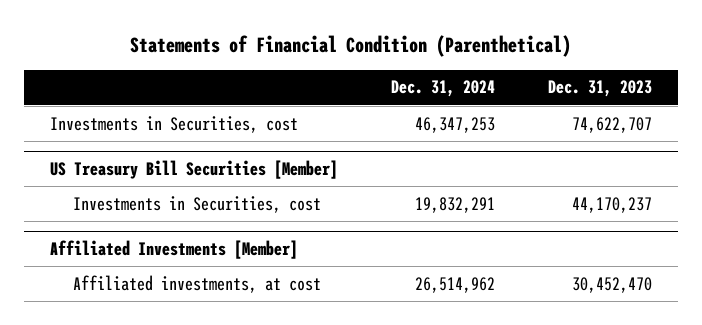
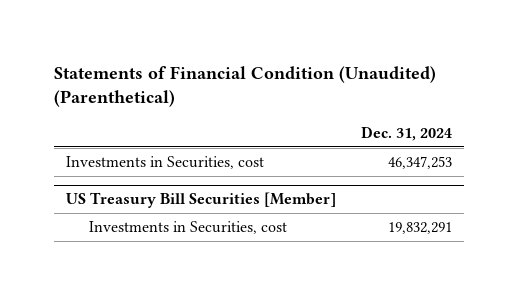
[130,34,572,57] Statements of Financial Condition (Parenthetical) -> [54,65,437,108] Statements of Financial Condition (Unaudited) (Parenthetical)
[548,80,653,98] Dec. 31, 2023 -> none
[50,240,299,260] Affiliated Investments [Member] -> none
[73,274,322,293] Affiliated investments, at cost -> none

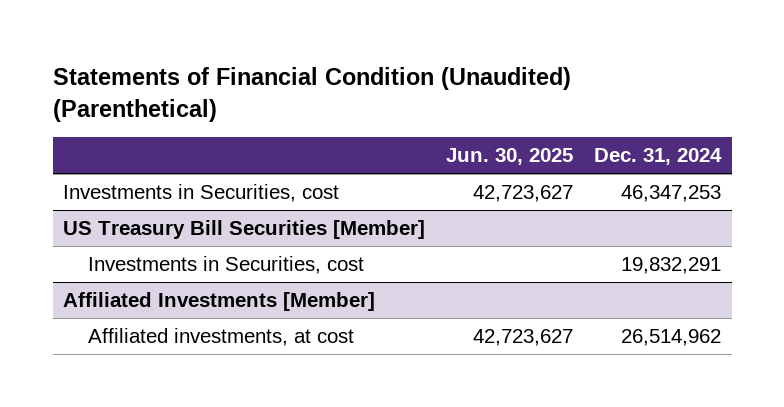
none -> [446,148,574,166] Jun. 30, 2025
none -> [63,292,376,312] Affiliated Investments [Member]
none -> [87,328,354,347] Affiliated investments, at cost

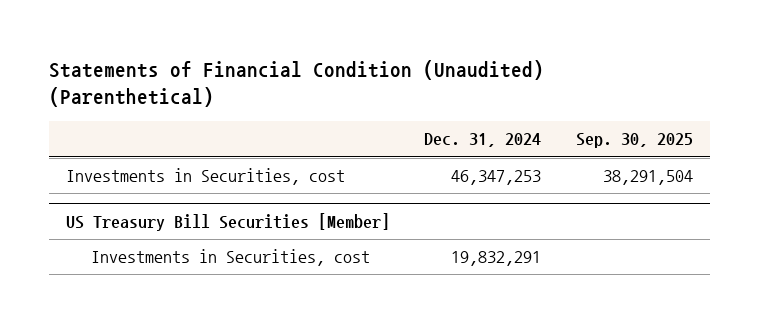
[446,148,574,166] Jun. 30, 2025 -> none
none -> [575,133,693,149] Sep. 30, 2025
[63,292,376,312] Affiliated Investments [Member] -> none
[87,328,354,347] Affiliated investments, at cost -> none

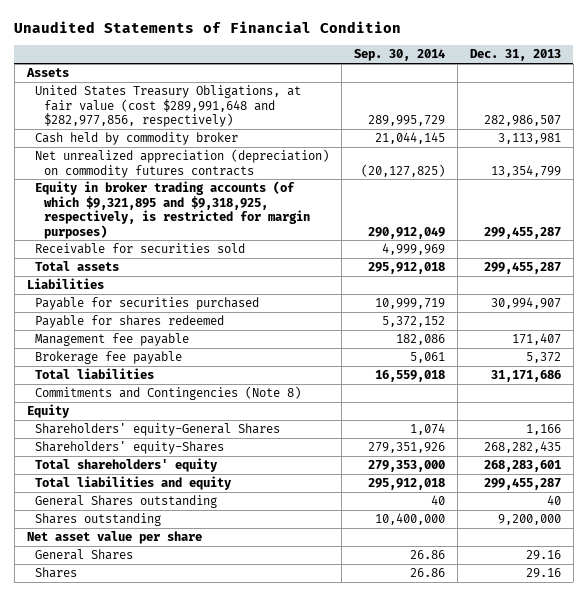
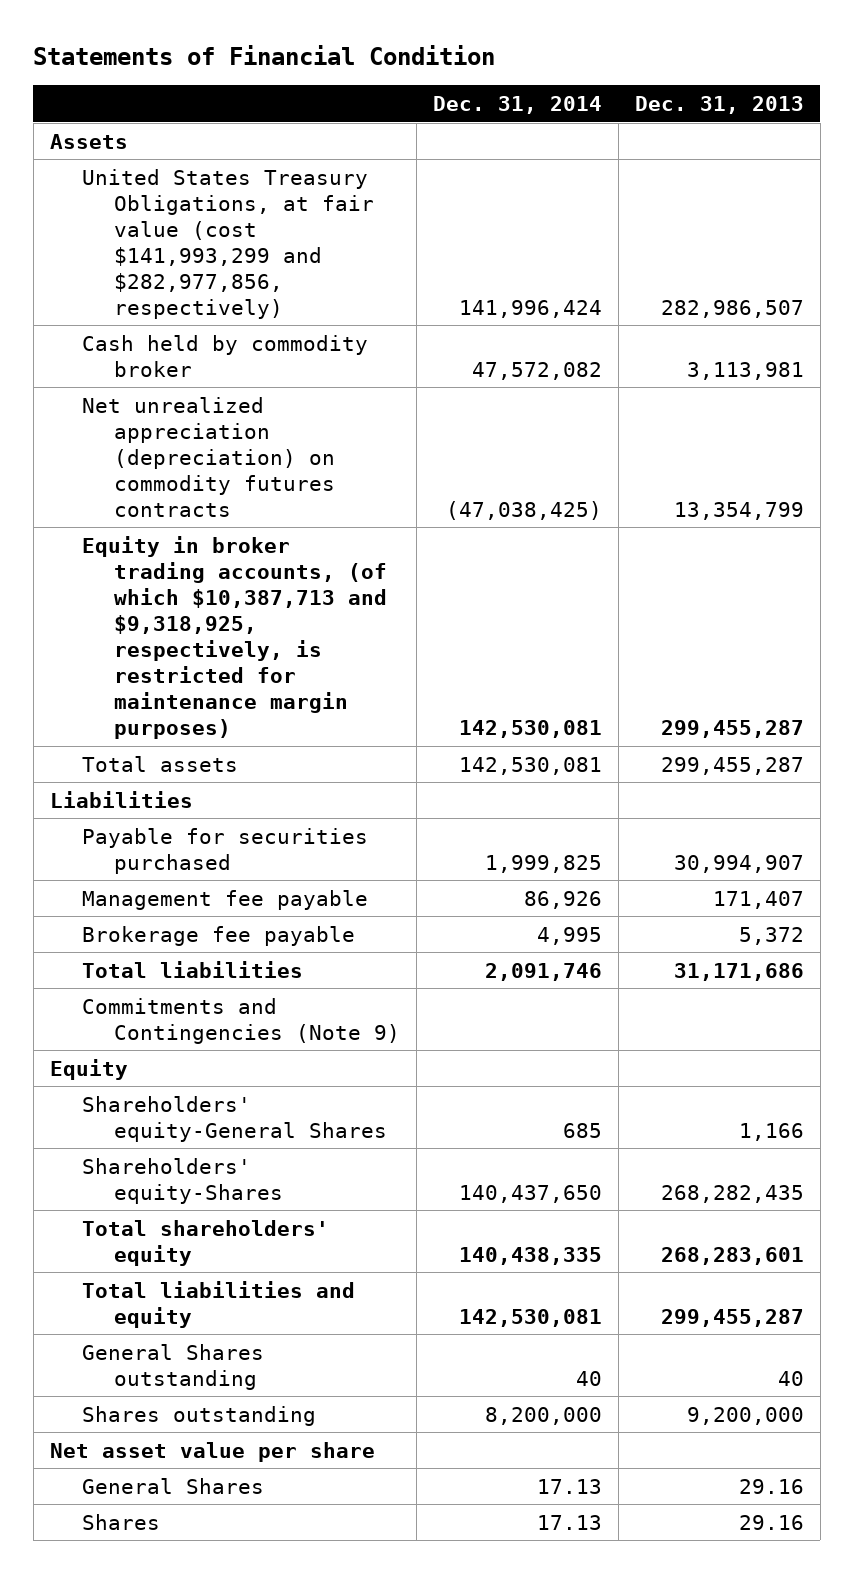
[14,21,402,34] Unaudited Statements of Financial Condition -> [33,45,496,66] Statements of Financial Condition
[354,49,446,62] Sep. 30, 2014 -> none
none -> [433,96,603,115] Dec. 31, 2014
[35,85,302,128] United States Treasury Obligations, at fair value (cost $289,991,648 and $282,977,856, respectively) -> [82,168,375,319] United States Treasury Obligations, at fair value (cost $141,993,299 and $282,977,856, respectively)
[35,243,246,255] Receivable for securities sold -> none
[35,181,310,239] Equity in broker trading accounts (of which $9,321,895 and $9,318,925, respectively, is restricted for margin purposes) -> [82,535,388,739] Equity in broker trading accounts, (of which $10,387,713 and $9,318,925, respectively, is restricted for maintenance margin purposes)
[35,315,225,329] Payable for shares redeemed -> none
[35,386,302,401] Commitments and Contingencies (Note 8) -> [82,997,401,1044] Commitments and Contingencies (Note 9)

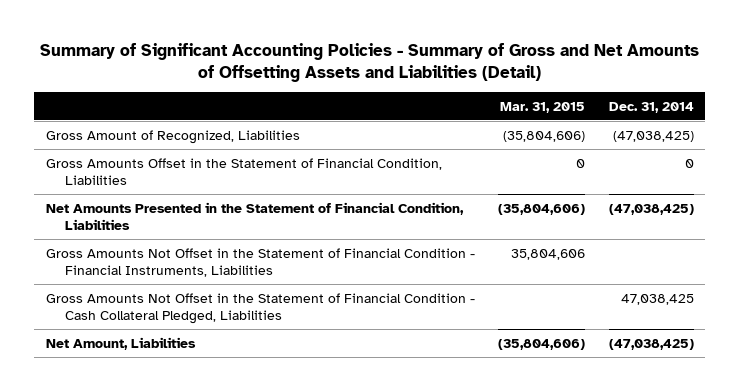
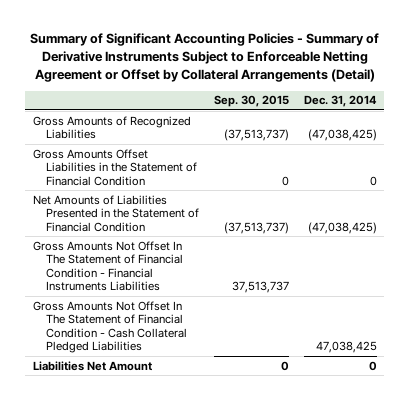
[39,43,699,83] Summary of Significant Accounting Policies - Summary of Gross and Net Amounts of Offsetting Assets and Liabilities (Detail) -> [29,33,379,83] Summary of Significant Accounting Policies - Summary of Derivative Instruments Subject to Enforceable Netting Agreement or Offset by Collateral Arrangements (Detail)
[500,101,586,113] Mar. 31, 2015 -> none
none -> [214,95,290,108] Sep. 30, 2015
[45,129,300,144] Gross Amount of Recognized, Liabilities -> [32,115,191,140] Gross Amounts of Recognized Liabilities
[45,157,442,185] Gross Amounts Offset in the Statement of Financial Condition, Liabilities -> [32,148,198,186] Gross Amounts Offset Liabilities in the Statement of Financial Condition
[45,201,464,230] Net Amounts Presented in the Statement of Financial Condition, Liabilities -> [32,194,200,232] Net Amounts of Liabilities Presented in the Statement of Financial Condition
[45,247,475,277] Gross Amounts Not Offset in the Statement of Financial Condition - Financial Instruments, Liabilities -> [32,240,184,292] Gross Amounts Not Offset In The Statement of Financial Condition - Financial Instruments Liabilities
[45,292,475,324] Gross Amounts Not Offset in the Statement of Financial Condition - Cash Collateral Pledged, Liabilities -> [32,300,188,354] Gross Amounts Not Offset In The Statement of Financial Condition - Cash Collateral Pledged Liabilities
[45,336,196,350] Net Amount, Liabilities -> [32,360,152,371] Liabilities Net Amount
[608,338,694,350] (47,038,425) -> [368,360,377,371] 0

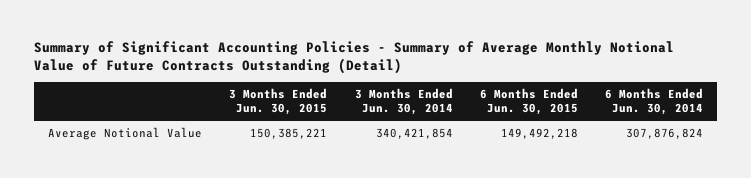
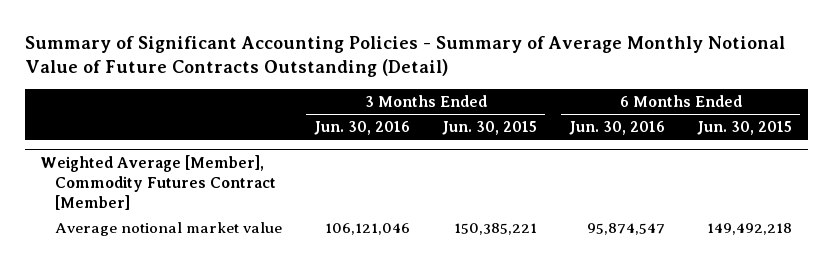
[354,87,453,116] 3 Months Ended Jun. 30, 2014 -> none
[605,87,704,116] 6 Months Ended Jun. 30, 2014 -> none
none -> [314,121,411,136] Jun. 30, 2016
none -> [569,121,666,136] Jun. 30, 2016
none -> [40,154,277,210] Weighted Average [Member], Commodity Futures Contract [Member]
[47,126,202,140] Average Notional Value -> [55,221,283,236] Average notional market value

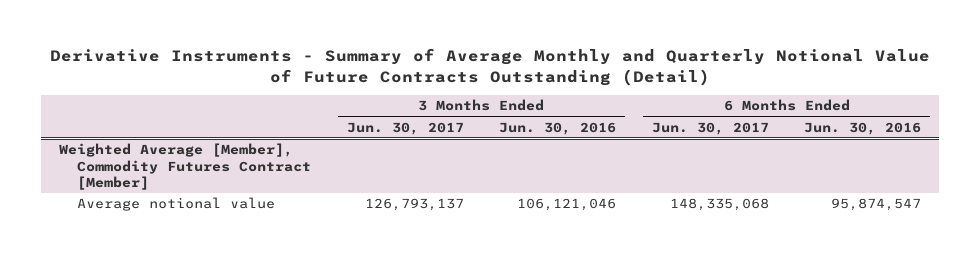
[24,35,785,78] Summary of Significant Accounting Policies - Summary of Average Monthly Notional Value of Future Contracts Outstanding (Detail) -> [50,48,931,86] Derivative Instruments - Summary of Average Monthly and Quarterly Notional Value of Future Contracts Outstanding (Detail)
[442,121,538,136] Jun. 30, 2015 -> none
[697,121,793,136] Jun. 30, 2015 -> none
none -> [346,121,464,135] Jun. 30, 2017
none -> [651,121,769,135] Jun. 30, 2017
[55,221,283,236] Average notional market value -> [77,197,276,212] Average notional value

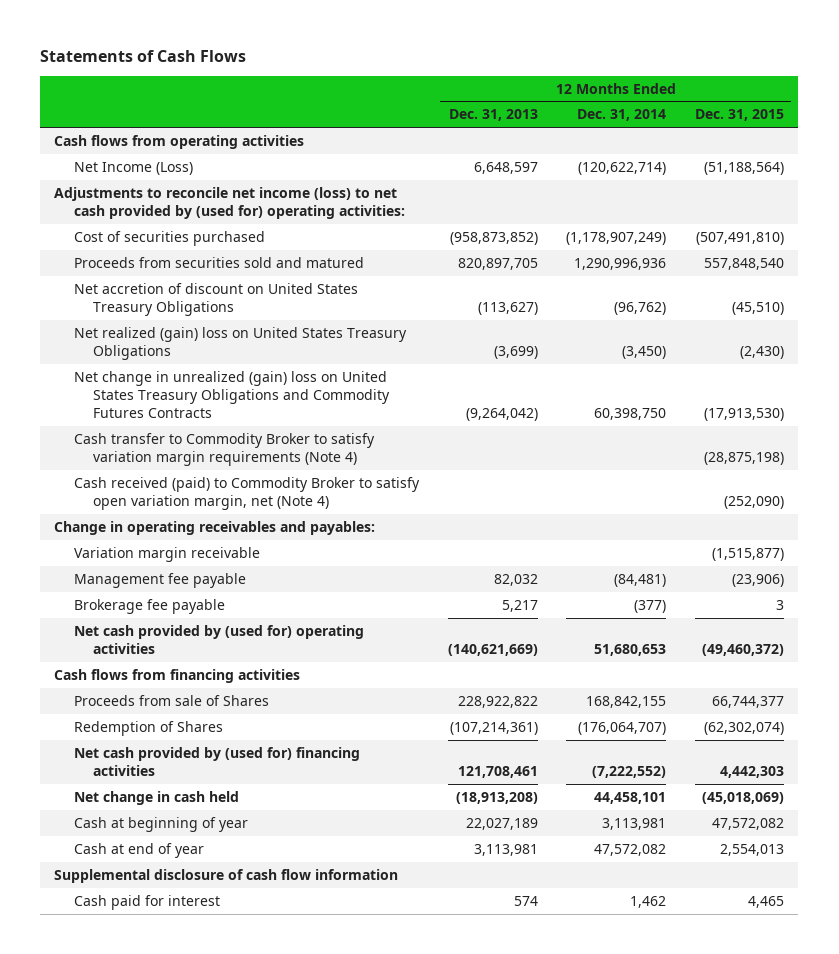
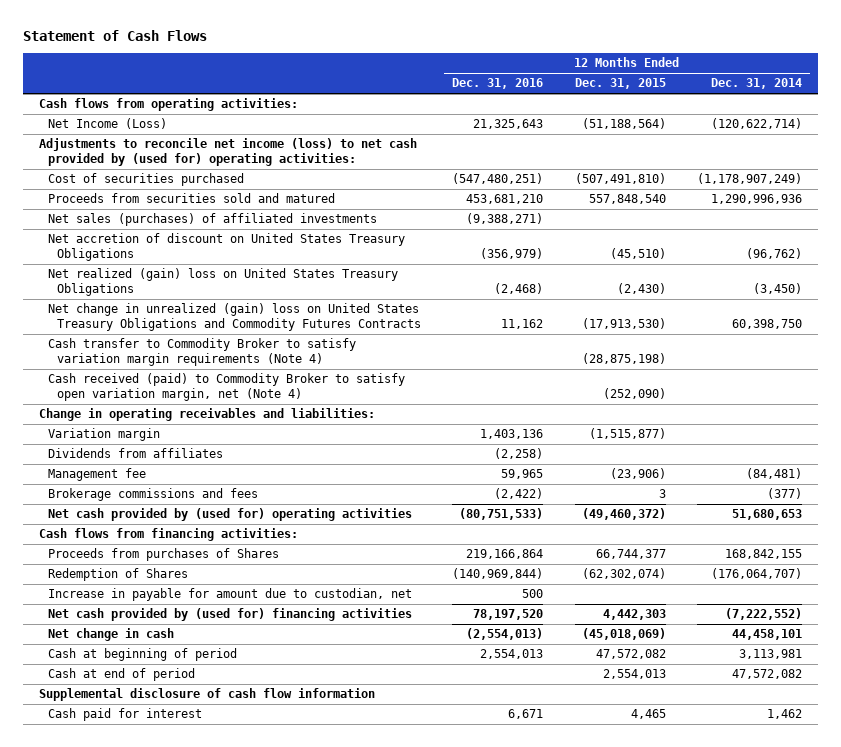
[40,49,247,62] Statements of Cash Flows -> [22,29,207,41] Statement of Cash Flows
[448,109,538,122] Dec. 31, 2013 -> none
none -> [452,78,544,90] Dec. 31, 2016
[54,134,305,149] Cash flows from operating activities -> [38,98,298,112] Cash flows from operating activities:
none -> [47,213,377,227] Net sales (purchases) of affiliated investments
[54,520,376,535] Change in operating receivables and payables: -> [38,408,375,422] Change in operating receivables and liabilities:
[73,546,260,562] Variation margin receivable -> [47,428,160,442] Variation margin
none -> [47,448,223,459] Dividends from affiliates
[73,572,246,588] Management fee payable -> [47,468,146,482] Management fee
[73,598,225,614] Brokerage fee payable -> [47,488,258,502] Brokerage commissions and fees
[54,668,301,683] Cash flows from financing activities -> [38,528,298,542] Cash flows from financing activities:
[73,694,269,706] Proceeds from sale of Shares -> [47,548,279,562] Proceeds from purchases of Shares
none -> [47,588,412,602] Increase in payable for amount due to custodian, net
[73,790,239,805] Net change in cash held -> [47,628,174,642] Net change in cash
[73,816,248,832] Cash at beginning of year -> [47,648,237,662] Cash at beginning of period
[73,842,204,858] Cash at end of year -> [47,668,195,682] Cash at end of period

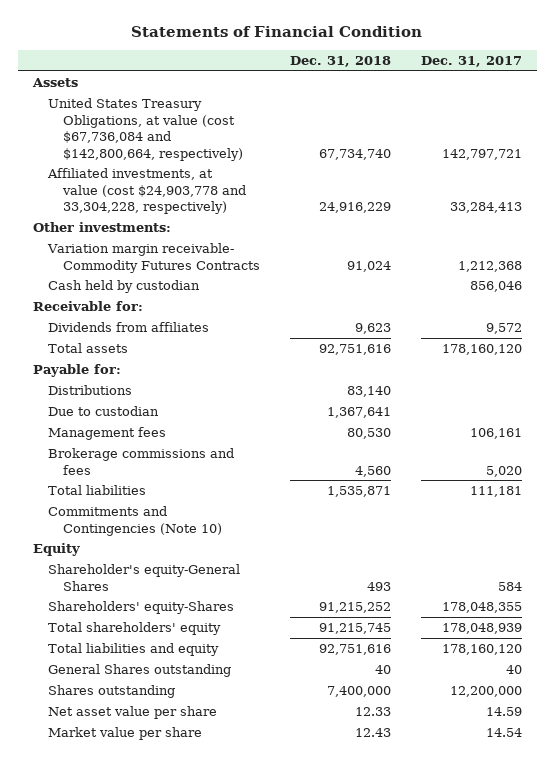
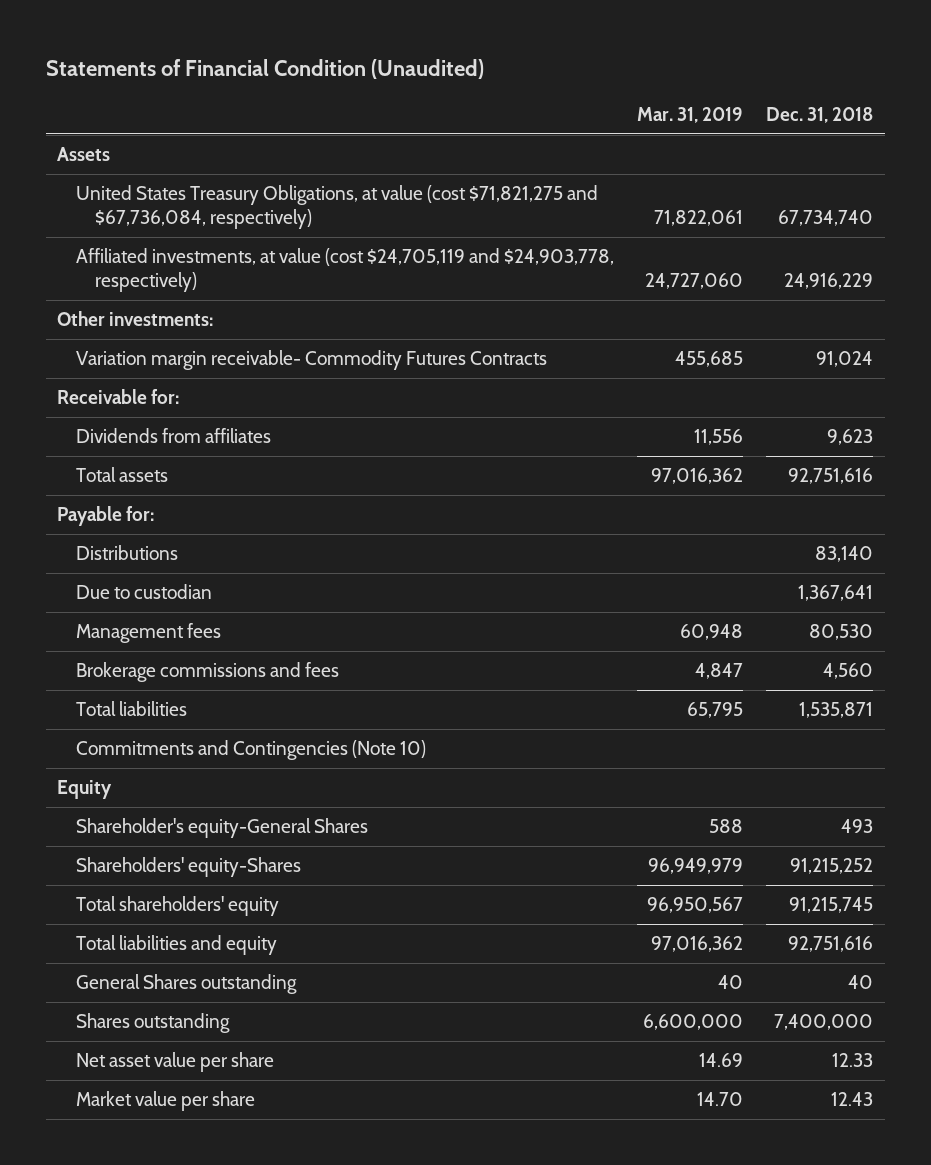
[131,26,423,38] Statements of Financial Condition -> [45,58,484,79] Statements of Financial Condition (Unaudited)
[421,56,523,68] Dec. 31, 2017 -> none
none -> [637,106,744,123] Mar. 31, 2019
[47,98,244,161] United States Treasury Obligations, at value (cost $67,736,084 and $142,800,664, respectively) -> [76,185,599,230] United States Treasury Obligations, at value (cost $71,821,275 and $67,736,084, respectively)
[46,168,247,215] Affiliated investments, at value (cost $24,903,778 and 33,304,228, respectively) -> [76,248,615,293] Affiliated investments, at value (cost $24,705,119 and $24,903,778, respectively)
[47,280,200,294] Cash held by custodian -> none

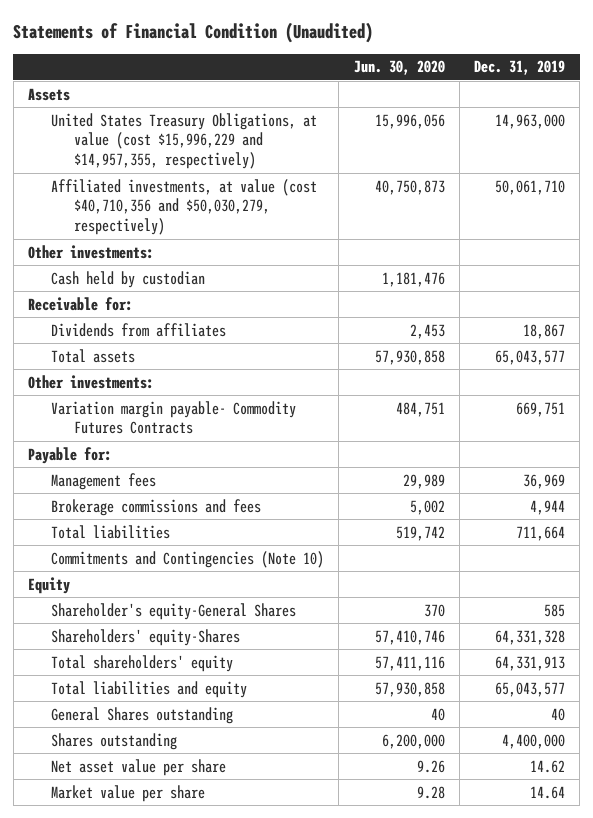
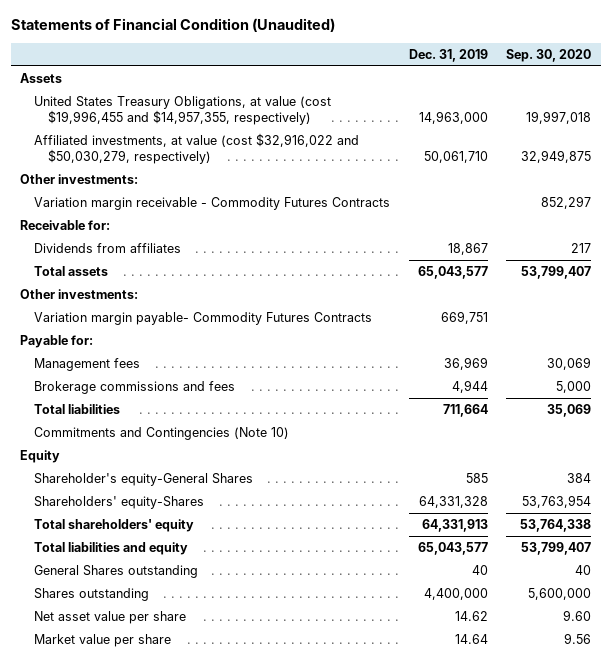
[353,60,445,76] Jun. 30, 2020 -> none
none -> [506,48,592,62] Sep. 30, 2020
[50,112,317,170] United States Treasury Obligations, at value (cost $15,996,229 and $14,957,355, respectively) -> [33,96,331,125] United States Treasury Obligations, at value (cost $19,996,455 and $14,957,355, respectively)
[50,178,317,236] Affiliated investments, at value (cost $40,710,356 and $50,030,279, respectively) -> [33,133,359,164] Affiliated investments, at value (cost $32,916,022 and $50,030,279, respectively)
[50,270,205,288] Cash held by custodian -> none
none -> [33,197,390,211] Variation margin receivable - Commodity Futures Contracts

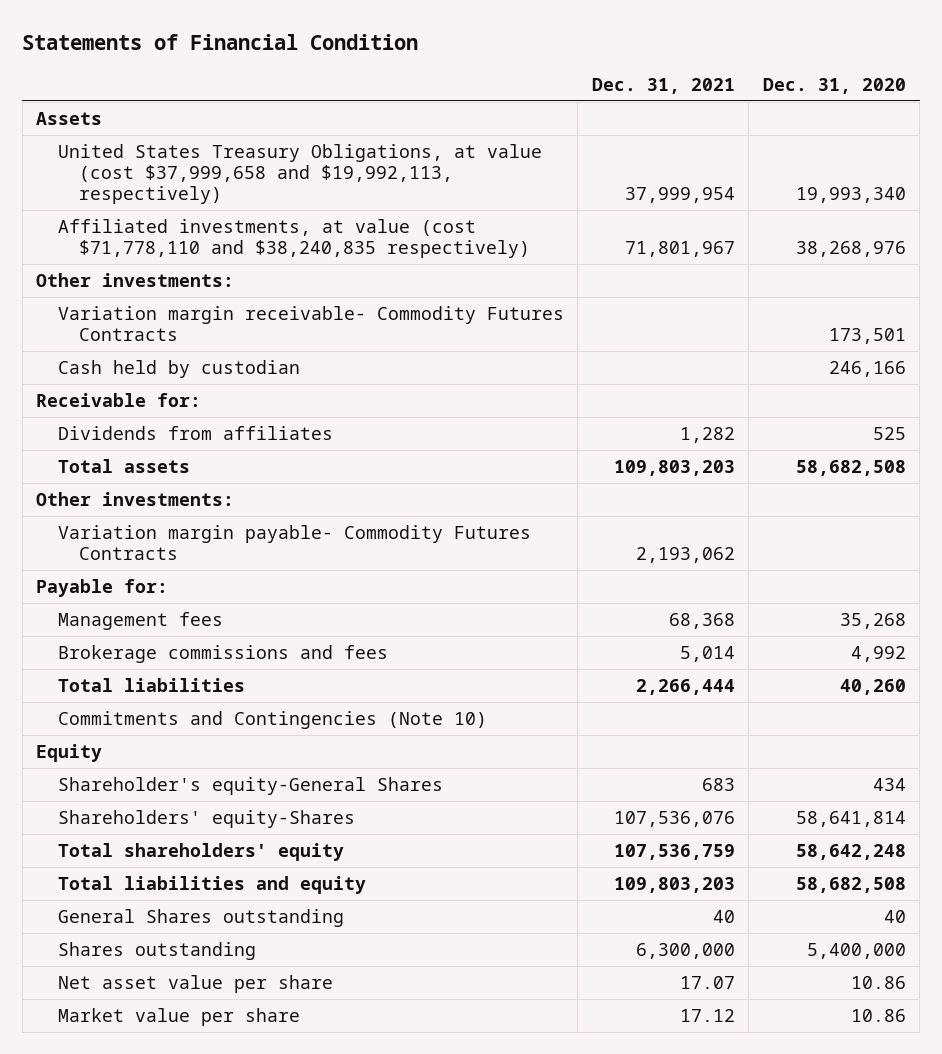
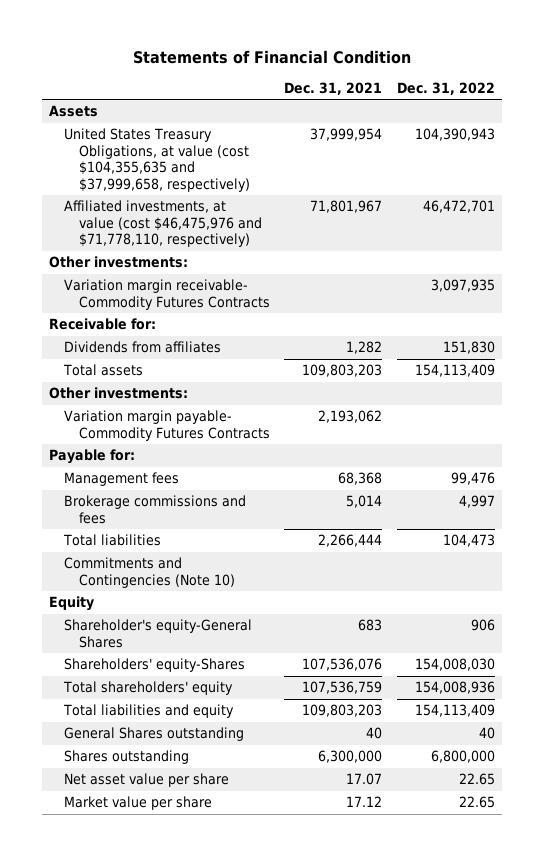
[762,78,906,95] Dec. 31, 2020 -> none
none -> [396,81,495,95] Dec. 31, 2022
[57,143,542,204] United States Treasury Obligations, at value (cost $37,999,658 and $19,992,113, respectively) -> [64,128,250,192] United States Treasury Obligations, at value (cost $104,355,635 and $37,999,658, respectively)
[57,218,531,258] Affiliated investments, at value (cost $71,778,110 and $38,240,835 respectively) -> [64,200,262,248] Affiliated investments, at value (cost $46,475,976 and $71,778,110, respectively)
[57,359,300,378] Cash held by custodian -> none

